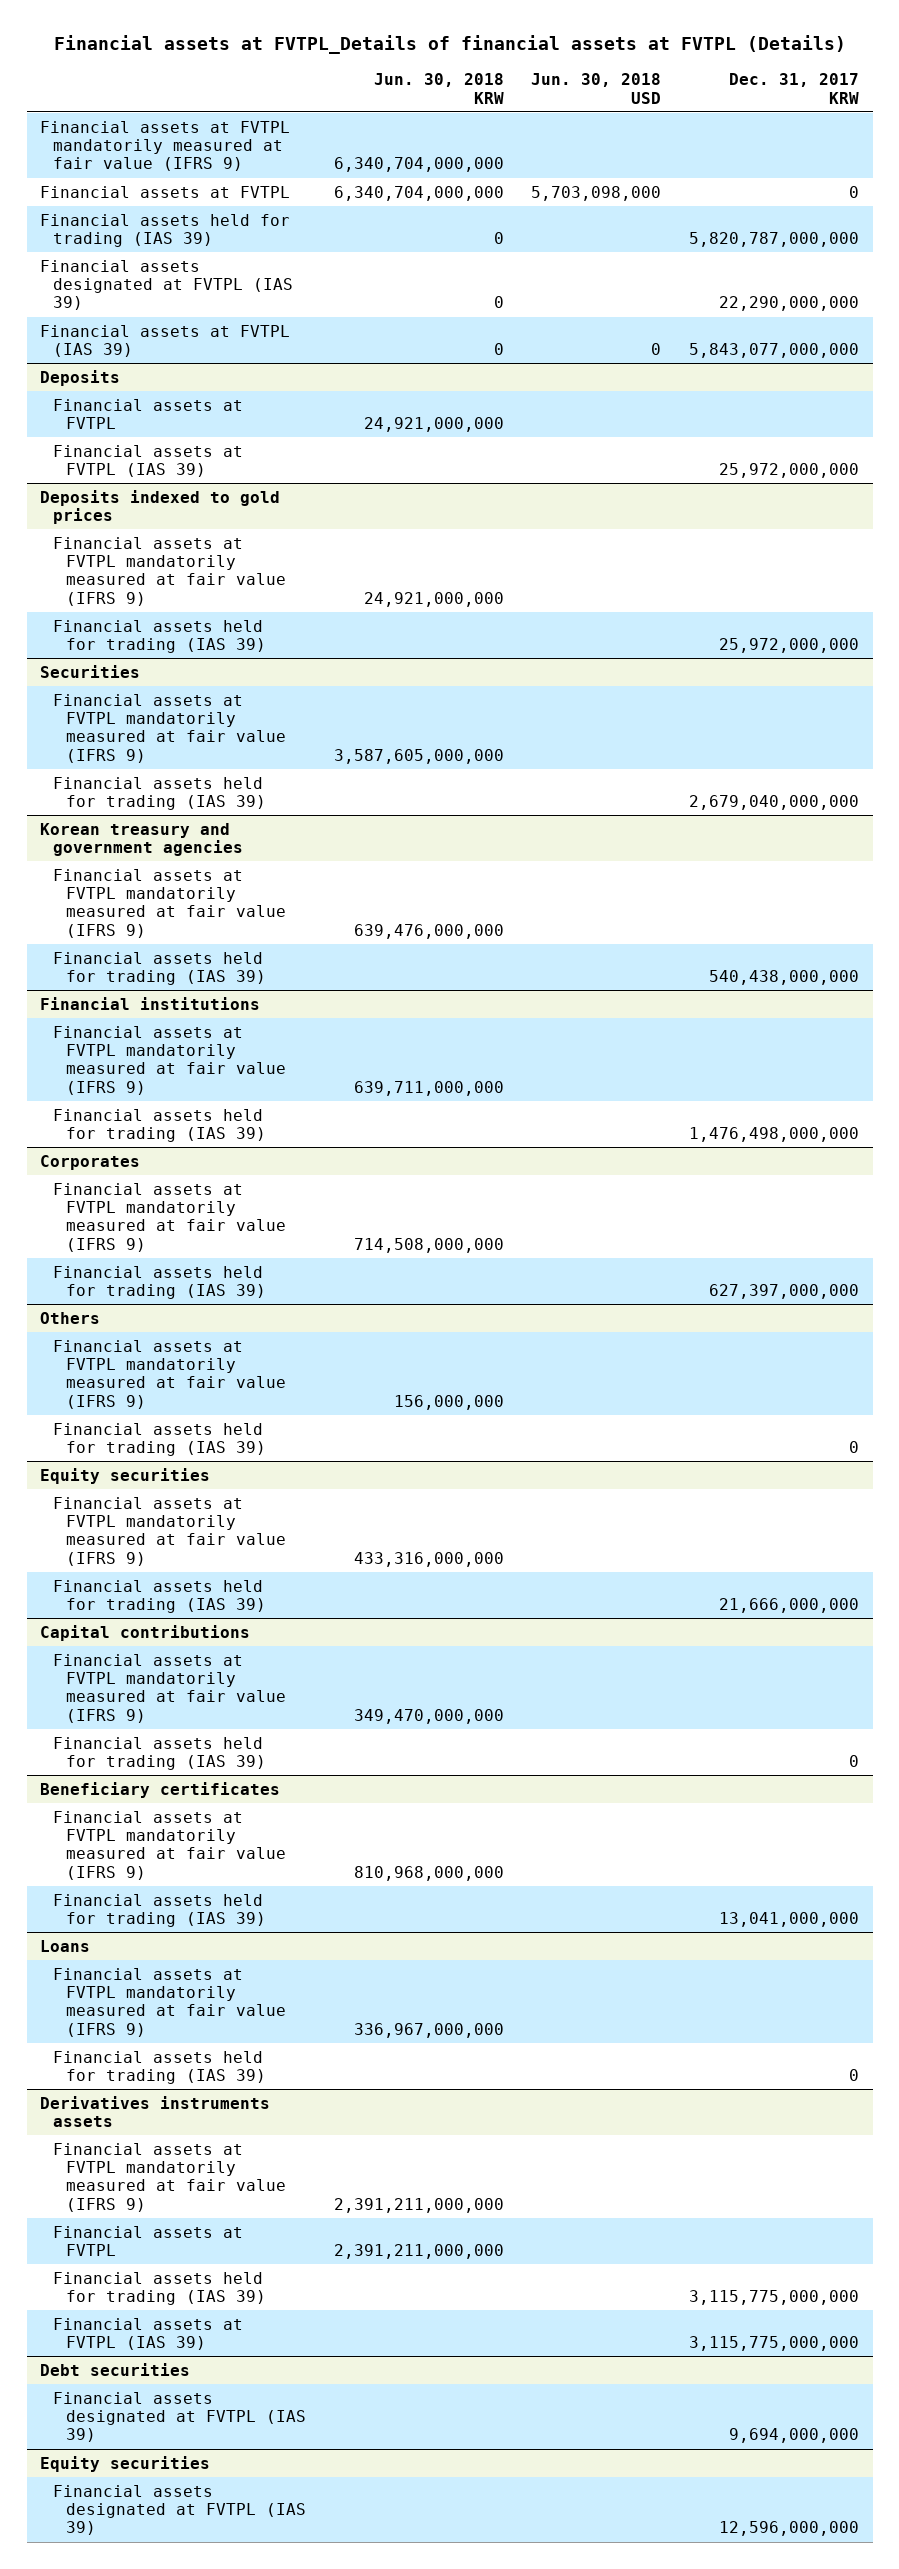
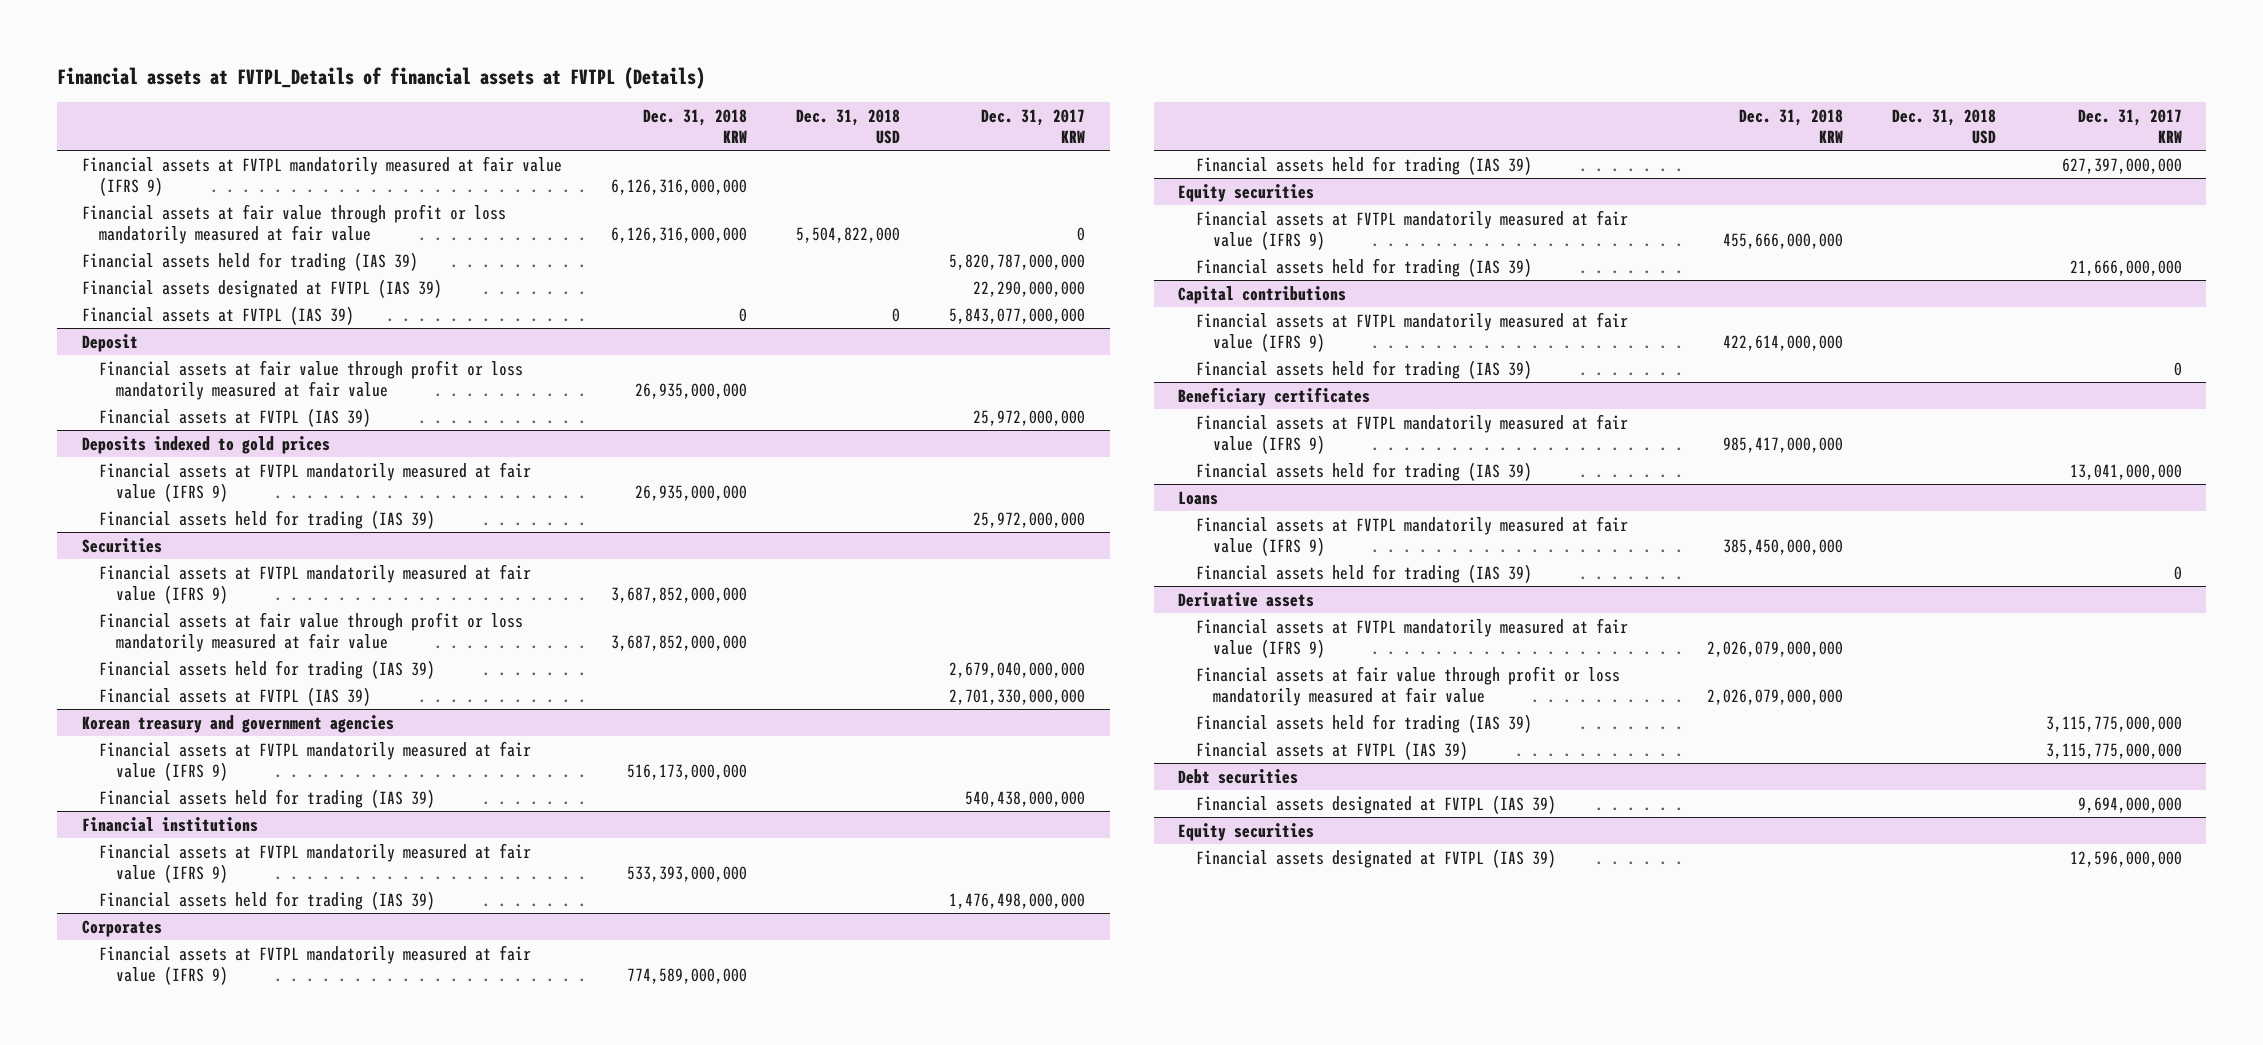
[373,73,504,104] Jun. 30, 2018 KRW -> none
[531,73,662,104] Jun. 30, 2018 USD -> none
none -> [642,108,747,143] Dec. 31, 2018 KRW
none -> [795,108,900,144] Dec. 31, 2018 USD
[40,185,291,198] Financial assets at FVTPL -> [81,203,506,244] Financial assets at fair value through profit or loss mandatorily measured at fair value
[40,369,121,386] Deposits -> [81,333,138,352] Deposit
[53,398,244,429] Financial assets at FVTPL -> [98,359,523,400] Financial assets at fair value through profit or loss mandatorily measured at fair value
none -> [98,611,523,652] Financial assets at fair value through profit or loss mandatorily measured at fair value
none -> [98,686,371,706] Financial assets at FVTPL (IAS 39)
[40,1311,101,1324] Others -> none
[53,1339,287,1409] Financial assets at FVTPL mandatorily measured at fair value (IFRS 9) -> none
[53,1422,267,1456] Financial assets held for trading (IAS 39) -> none
[40,2095,271,2127] Derivatives instruments assets -> [1178,591,1315,607] Derivative assets
[53,2225,244,2256] Financial assets at FVTPL -> [1195,665,1620,706] Financial assets at fair value through profit or loss mandatorily measured at fair value

